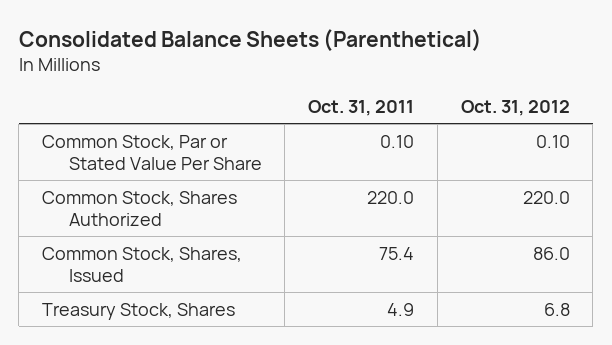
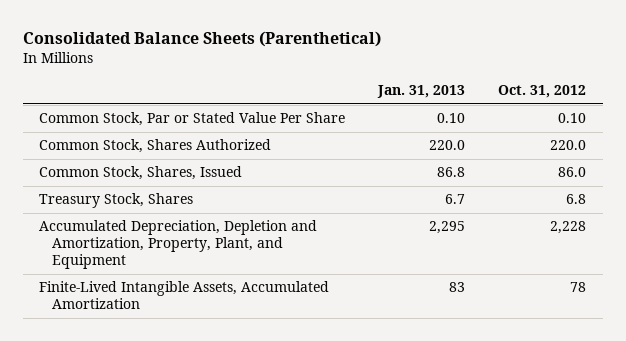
[308,99,415,116] Oct. 31, 2011 -> none
none -> [377,85,466,99] Jan. 31, 2013
none -> [39,220,318,270] Accumulated Depreciation, Depletion and Amortization, Property, Plant, and Equipment
none -> [39,281,330,310] Finite-Lived Intangible Assets, Accumulated Amortization

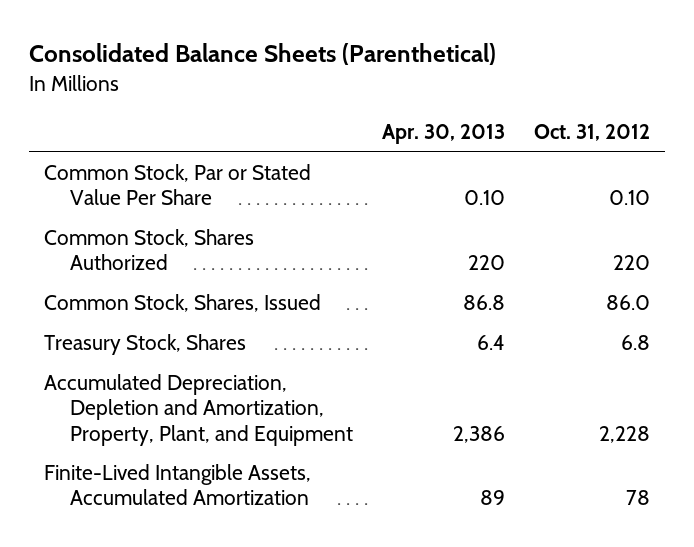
[377,85,466,99] Jan. 31, 2013 -> none
none -> [382,124,506,145] Apr. 30, 2013
[550,140,587,151] 220.0 -> [613,255,651,271] 220

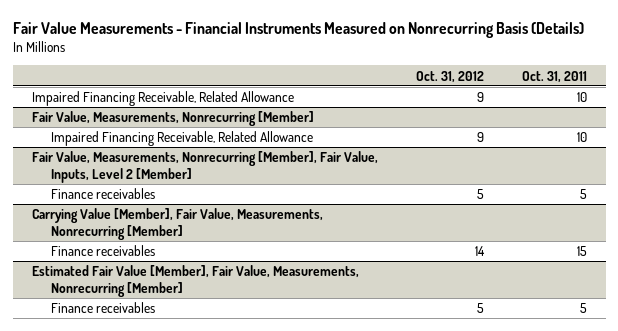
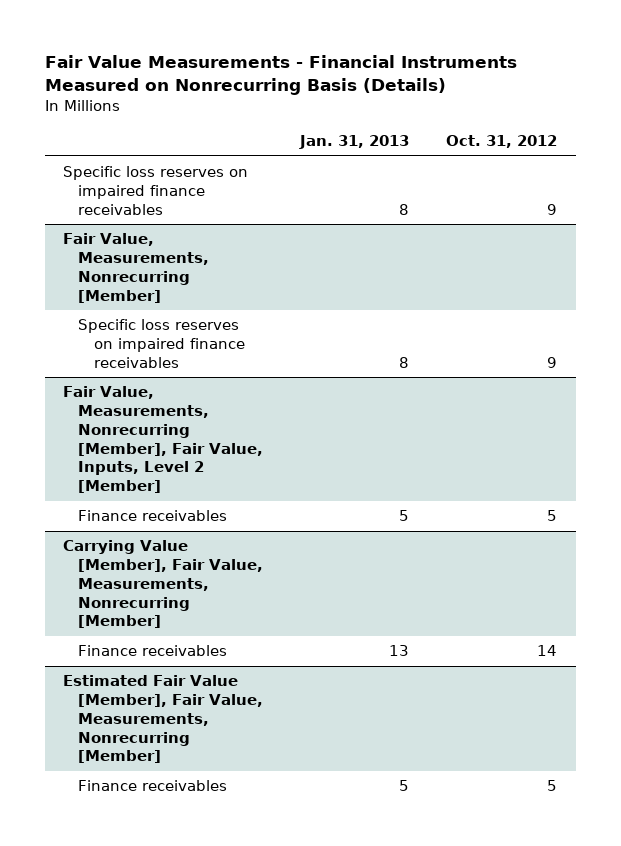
[521,70,587,83] Oct. 31, 2011 -> none
none -> [299,135,410,150] Jan. 31, 2013
[31,91,294,107] Impaired Financing Receivable, Related Allowance -> [63,166,249,215] Specific loss reserves on impaired finance receivables
[51,131,314,147] Impaired Financing Receivable, Related Allowance -> [78,319,245,368] Specific loss reserves on impaired finance receivables

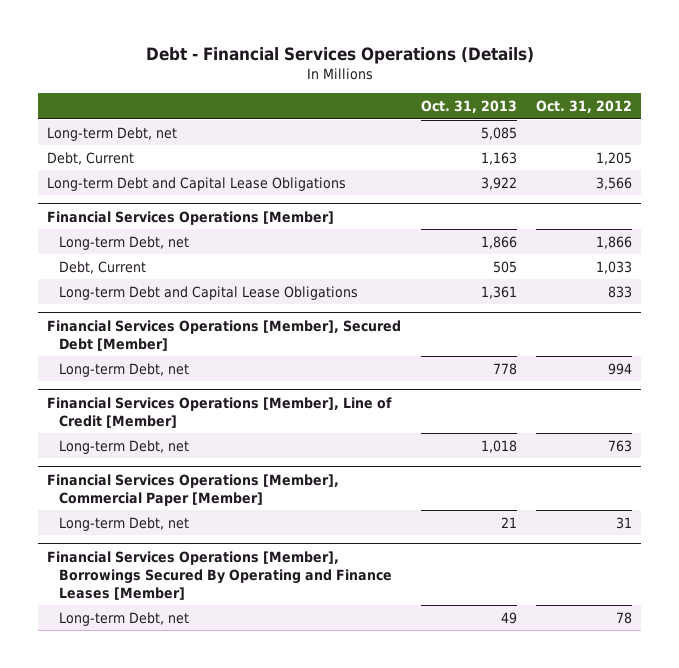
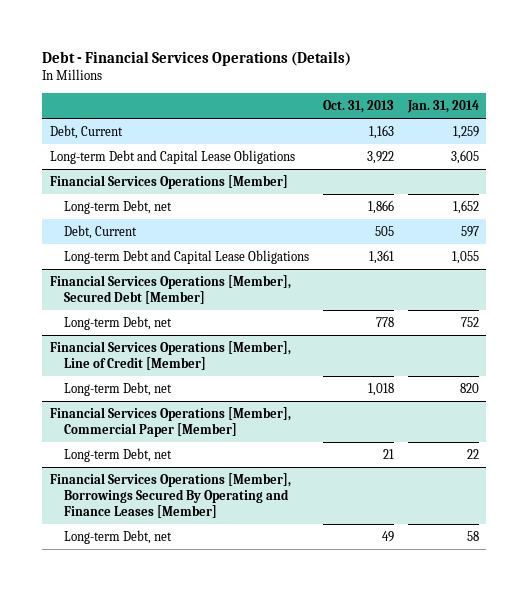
[535,100,632,114] Oct. 31, 2012 -> none
none -> [407,100,480,114] Jan. 31, 2014
[47,126,178,141] Long-term Debt, net -> none

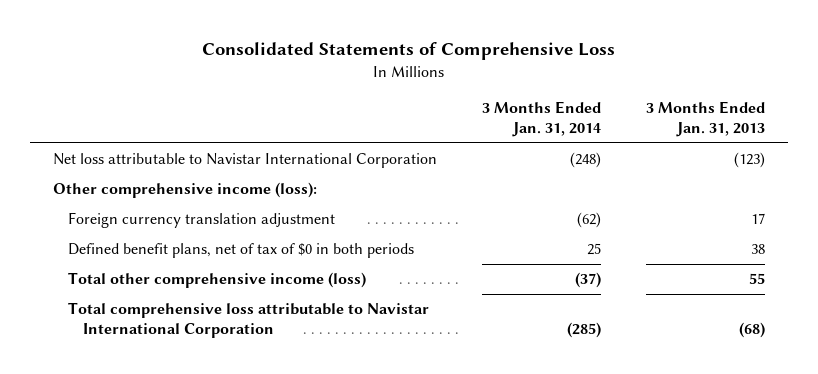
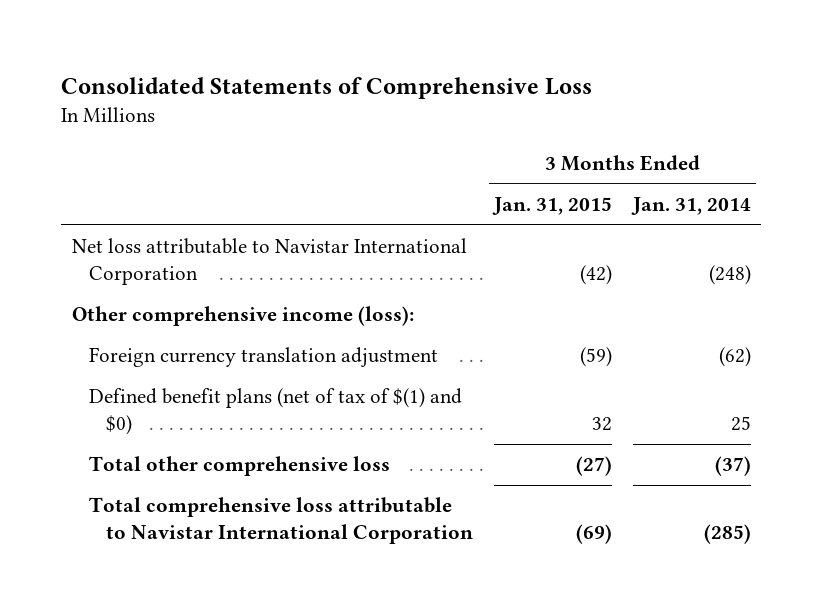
[646,101,766,138] 3 Months Ended Jan. 31, 2013 -> none
none -> [492,196,613,215] Jan. 31, 2015
[67,243,414,259] Defined benefit plans, net of tax of $0 in both periods -> [89,388,463,436] Defined benefit plans (net of tax of $(1) and $0)
[67,272,366,289] Total other comprehensive income (loss) -> [89,456,391,477] Total other comprehensive loss

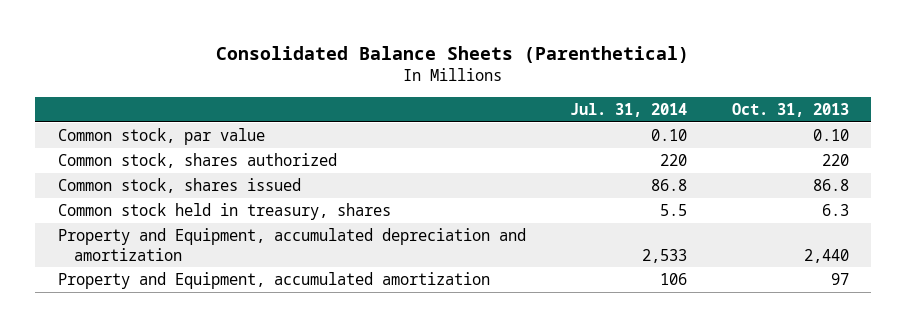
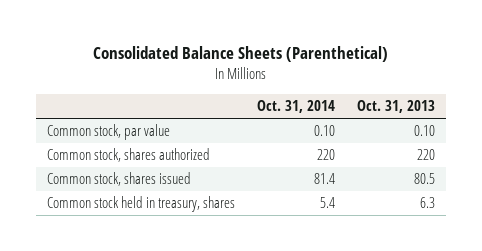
[570,102,688,117] Jul. 31, 2014 -> none
none -> [256,100,335,114] Oct. 31, 2014
[812,179,849,192] 86.8 -> [413,173,435,185] 80.5
[57,228,526,261] Property and Equipment, accumulated depreciation and amortization -> none
[57,272,490,290] Property and Equipment, accumulated amortization -> none

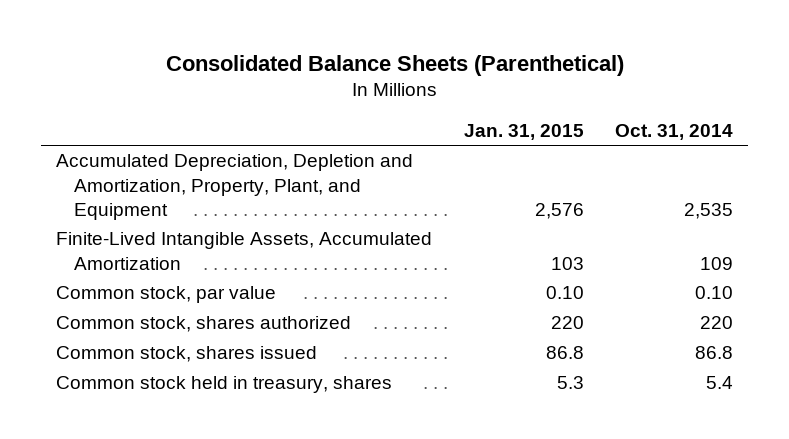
[356,100,435,114] Oct. 31, 2013 -> none
none -> [463,124,584,141] Jan. 31, 2015
none -> [56,154,414,220] Accumulated Depreciation, Depletion and Amortization, Property, Plant, and Equipment
none -> [56,232,433,270] Finite-Lived Intangible Assets, Accumulated Amortization
[313,173,335,185] 81.4 -> [694,346,733,360] 86.8

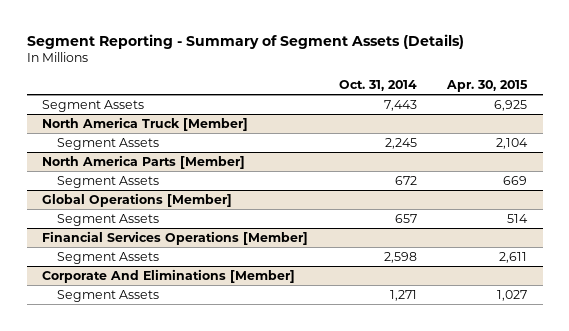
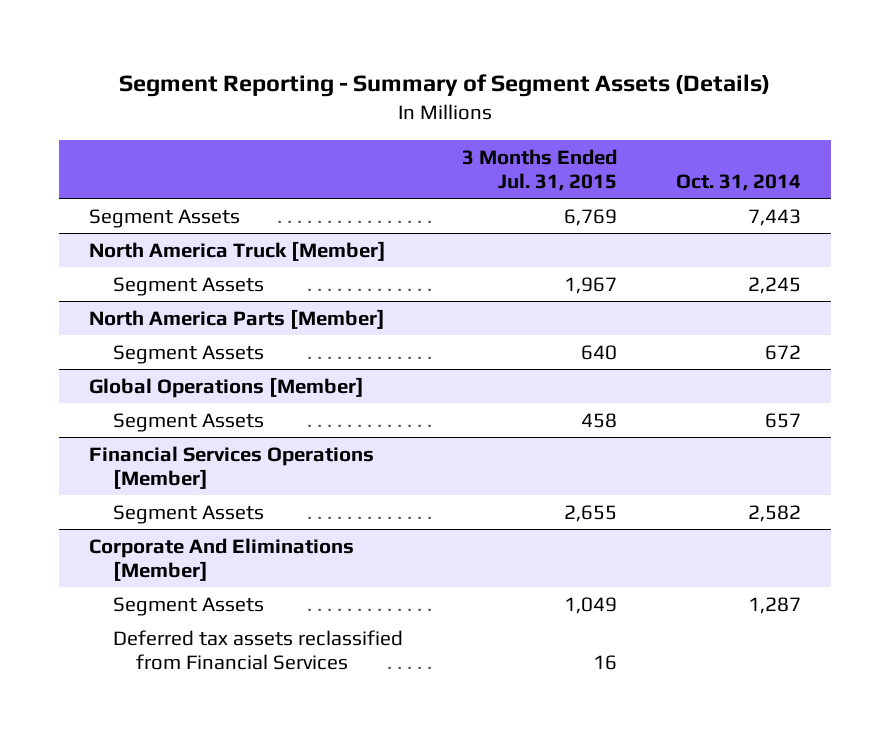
[446,79,529,92] Apr. 30, 2015 -> none
none -> [461,148,617,191] 3 Months Ended Jul. 31, 2015
[383,251,417,263] 2,598 -> [748,504,802,522] 2,582
[389,289,417,301] 1,271 -> [748,596,802,614] 1,287
none -> [112,629,403,670] Deferred tax assets reclassified from Financial Services

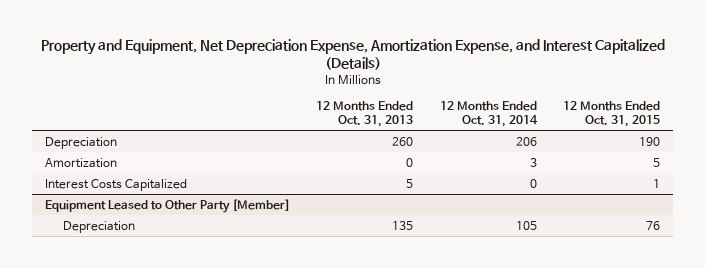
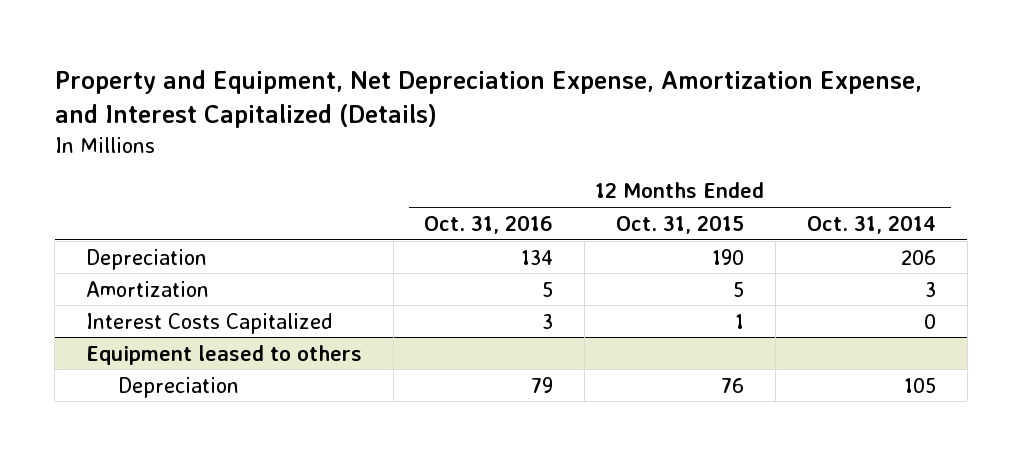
[316,101,414,128] 12 Months Ended Oct. 31, 2013 -> none
none -> [424,214,554,234] Oct. 31, 2016
[44,198,290,213] Equipment Leased to Other Party [Member] -> [85,344,362,365] Equipment leased to others

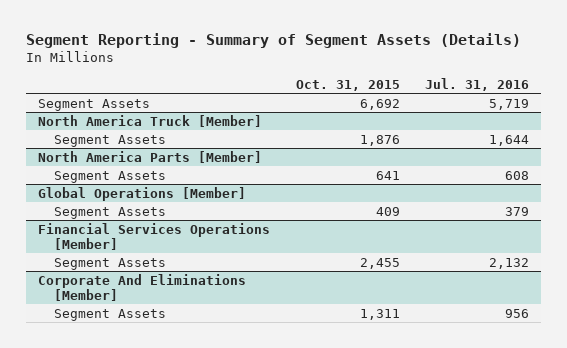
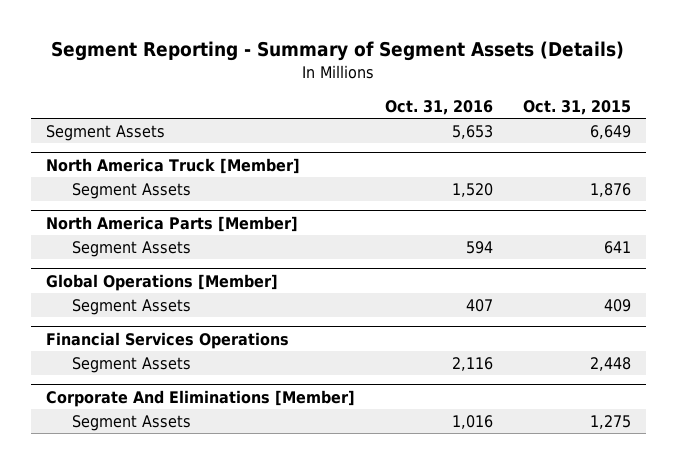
[424,77,529,91] Jul. 31, 2016 -> none
none -> [384,100,493,116] Oct. 31, 2016
[359,98,400,110] 6,692 -> [590,125,632,140] 6,649
[38,222,271,250] Financial Services Operations [Member] -> [45,331,289,349] Financial Services Operations
[359,257,400,269] 2,455 -> [590,357,632,372] 2,448
[359,308,400,320] 1,311 -> [590,415,632,430] 1,275

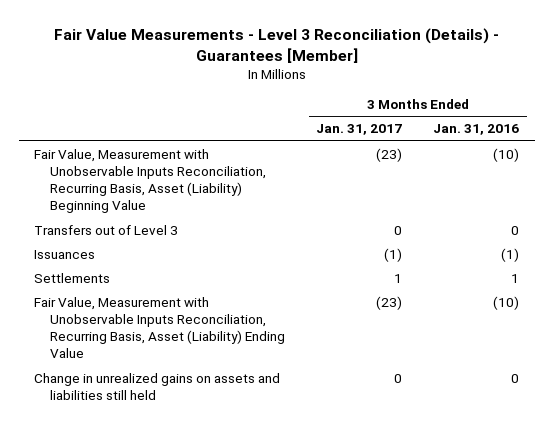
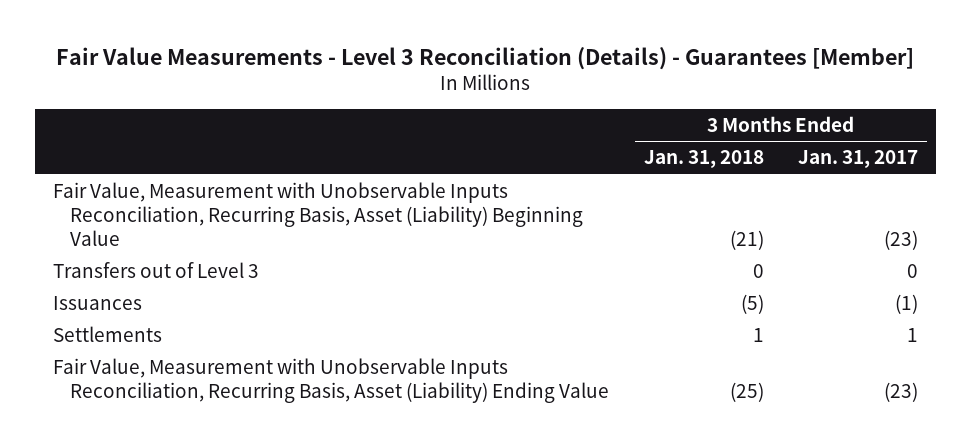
[433,124,520,136] Jan. 31, 2016 -> none
none -> [643,150,764,169] Jan. 31, 2018
[34,372,281,400] Change in unrealized gains on assets and liabilities still held -> none

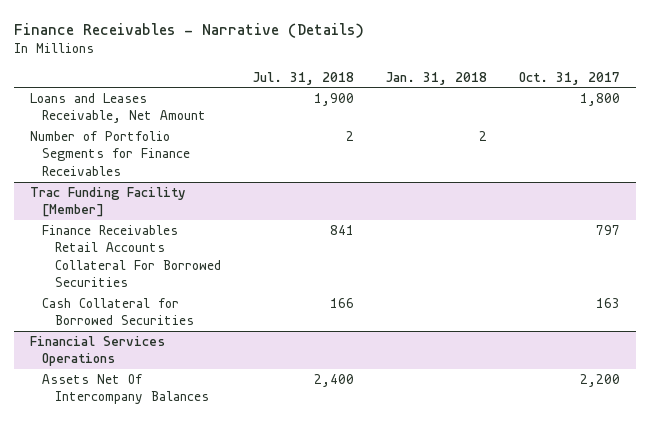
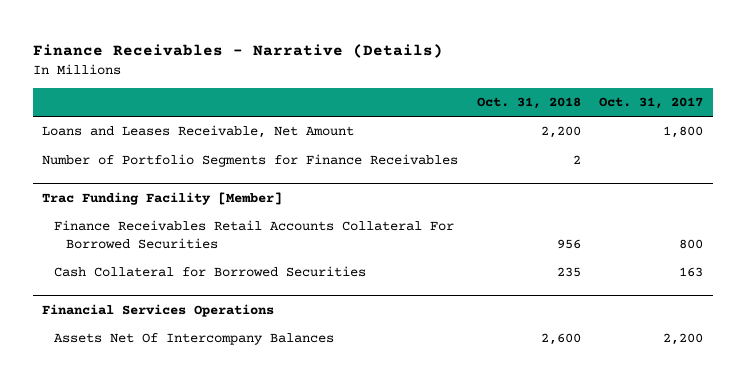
[253,71,355,85] Jul. 31, 2018 -> none
[386,71,488,85] Jan. 31, 2018 -> none
none -> [476,97,581,110] Oct. 31, 2018
[596,225,621,236] 797 -> [679,239,704,250] 800

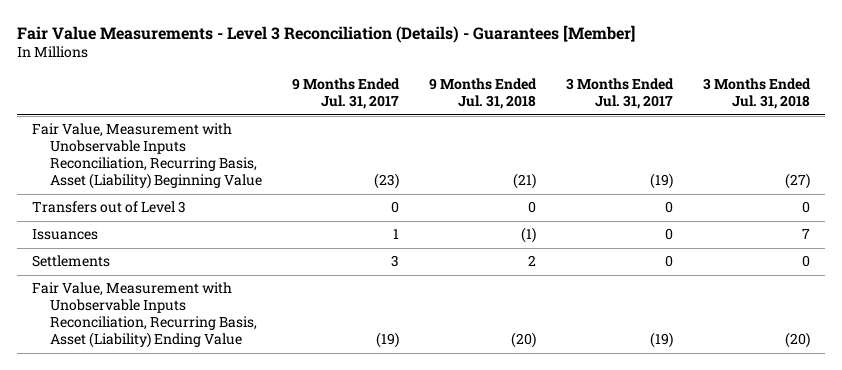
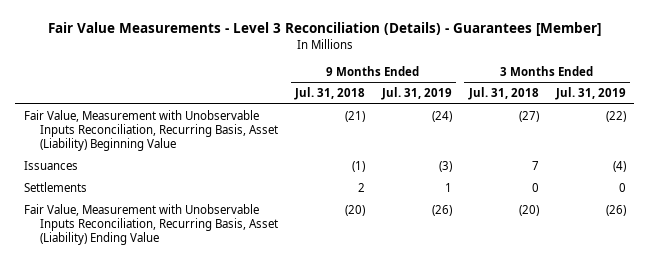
[291,78,400,110] 9 Months Ended Jul. 31, 2017 -> none
[565,78,674,110] 3 Months Ended Jul. 31, 2017 -> none
none -> [380,87,452,101] Jul. 31, 2019
none -> [554,87,626,101] Jul. 31, 2019
[32,201,187,214] Transfers out of Level 3 -> none

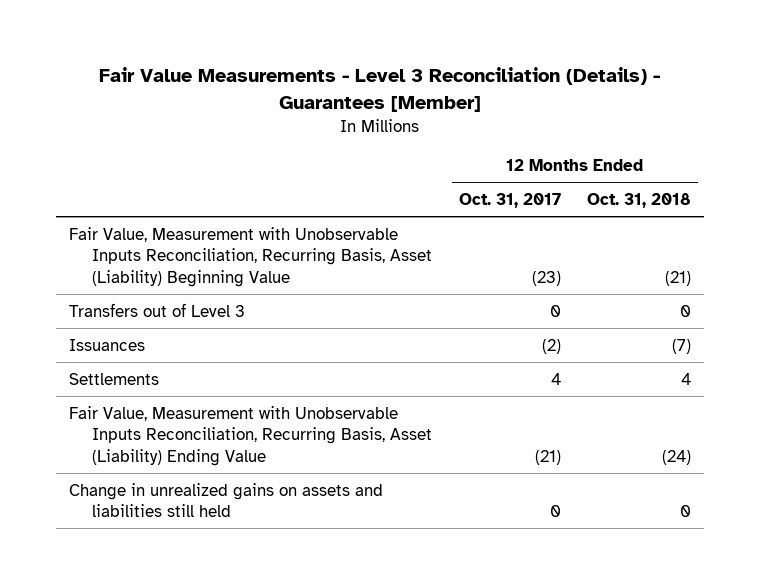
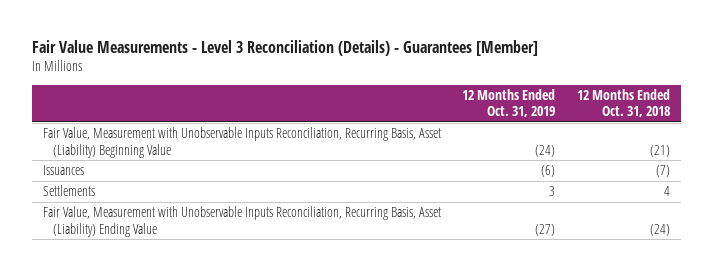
[458,193,561,209] Oct. 31, 2017 -> none
none -> [462,88,556,118] 12 Months Ended Oct. 31, 2019
[68,302,245,317] Transfers out of Level 3 -> none
[68,482,383,518] Change in unrealized gains on assets and liabilities still held -> none

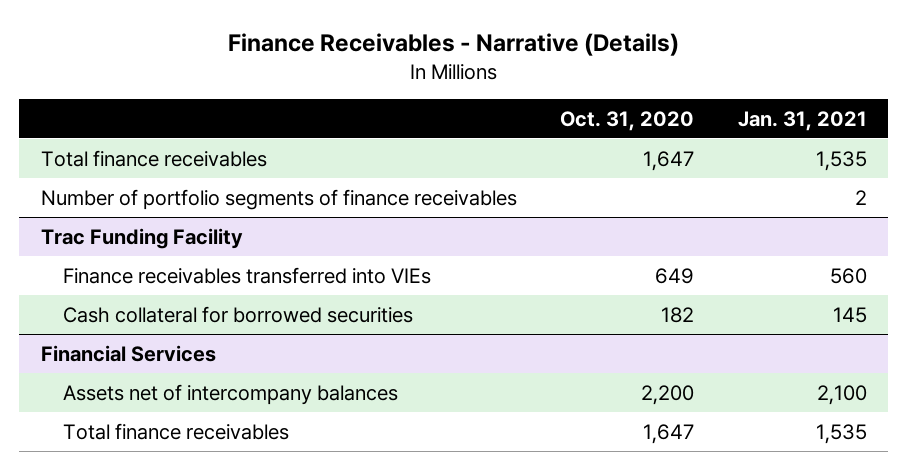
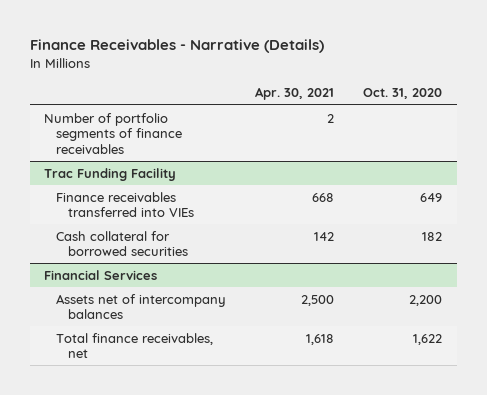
[737,110,867,131] Jan. 31, 2021 -> none
none -> [255,87,335,101] Apr. 30, 2021
[41,149,268,167] Total finance receivables -> none
[63,422,290,440] Total finance receivables -> [56,332,214,359] Total finance receivables, net
[643,423,695,444] 1,647 -> [413,333,443,345] 1,622

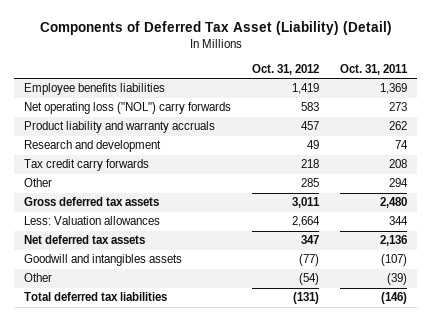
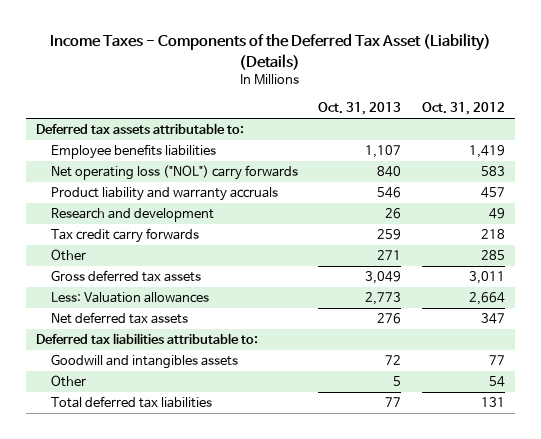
[39,20,392,35] Components of Deferred Tax Asset (Liability) (Detail) -> [50,33,492,70] Income Taxes - Components of the Deferred Tax Asset (Liability) (Details)
[340,63,409,75] Oct. 31, 2011 -> none
none -> [318,102,402,116] Oct. 31, 2013
none -> [35,123,244,135] Deferred tax assets attributable to:
none -> [35,333,258,345] Deferred tax liabilities attributable to:
[299,254,320,267] (77) -> [488,355,505,366] 77
[299,273,320,286] (54) -> [488,376,505,388] 54
[293,292,320,305] (131) -> [480,397,505,408] 131

